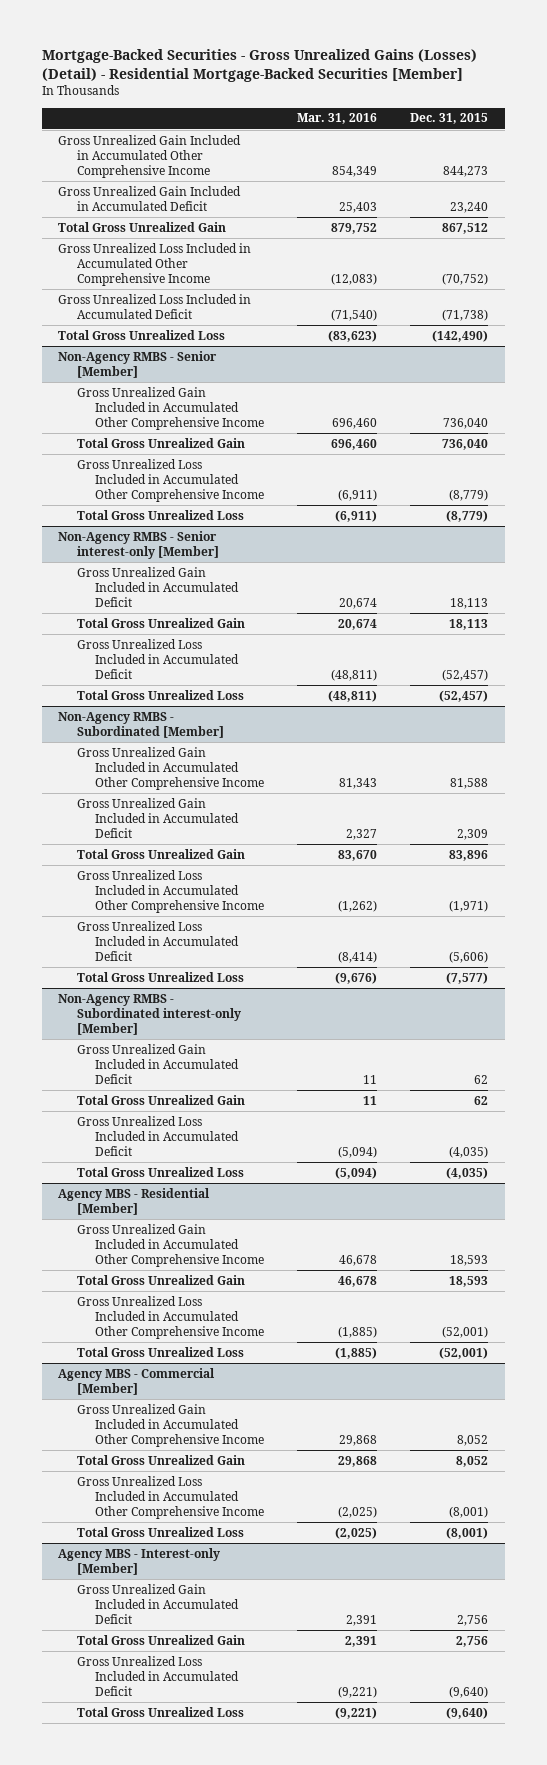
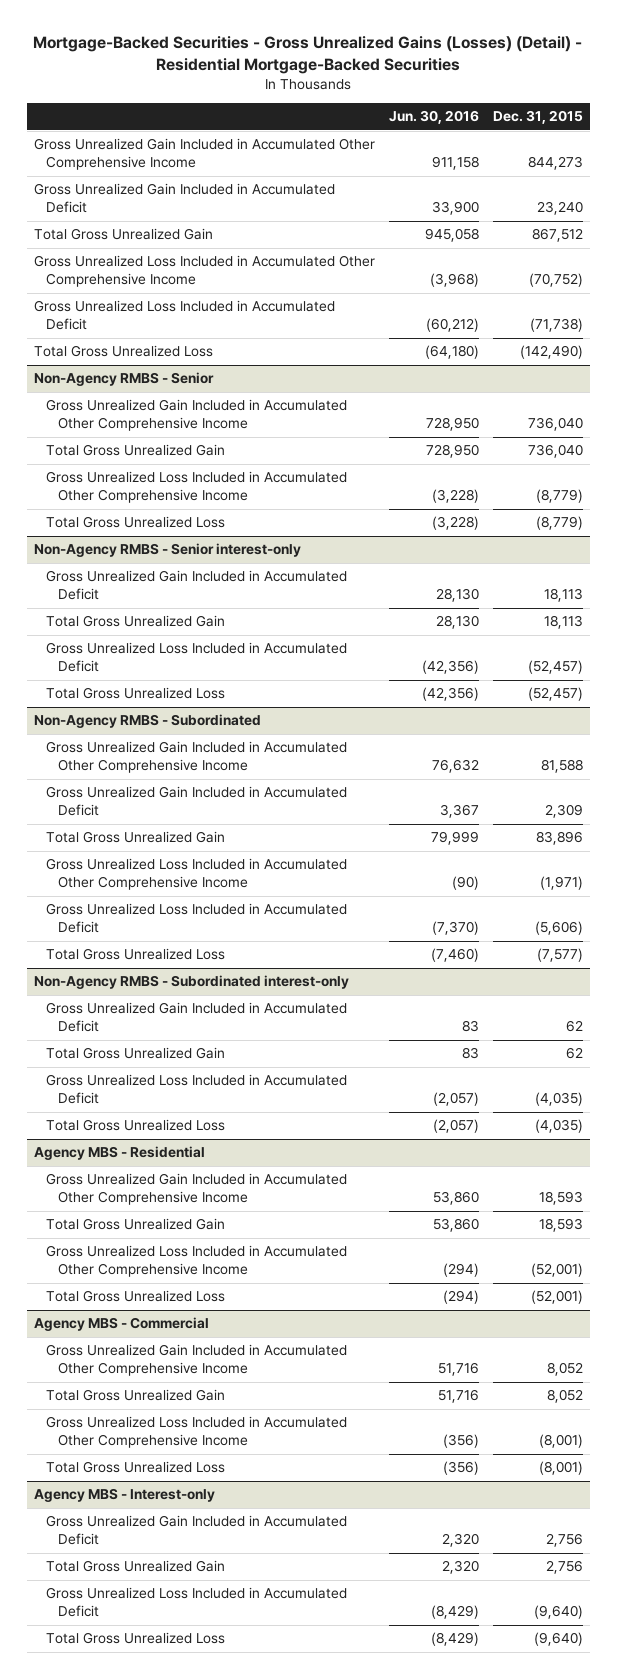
[41,49,477,83] Mortgage-Backed Securities - Gross Unrealized Gains (Losses) (Detail) - Residential Mortgage-Backed Securities [Member] -> [33,36,583,75] Mortgage-Backed Securities - Gross Unrealized Gains (Losses) (Detail) - Residential Mortgage-Backed Securities
[297,113,378,125] Mar. 31, 2016 -> none
none -> [388,110,479,125] Jun. 30, 2016
[58,350,218,378] Non-Agency RMBS - Senior [Member] -> [33,372,214,387] Non-Agency RMBS - Senior
[58,530,219,559] Non-Agency RMBS - Senior interest-only [Member] -> [33,543,301,558] Non-Agency RMBS - Senior interest-only
[58,711,224,738] Non-Agency RMBS - Subordinated [Member] -> [33,714,261,729] Non-Agency RMBS - Subordinated
[58,993,241,1035] Non-Agency RMBS - Subordinated interest-only [Member] -> [33,975,349,990] Non-Agency RMBS - Subordinated interest-only
[58,1187,211,1215] Agency MBS - Residential [Member] -> [33,1146,205,1161] Agency MBS - Residential
[58,1367,216,1395] Agency MBS - Commercial [Member] -> [33,1317,209,1332] Agency MBS - Commercial
[58,1547,221,1575] Agency MBS - Interest-only [Member] -> [33,1488,215,1503] Agency MBS - Interest-only

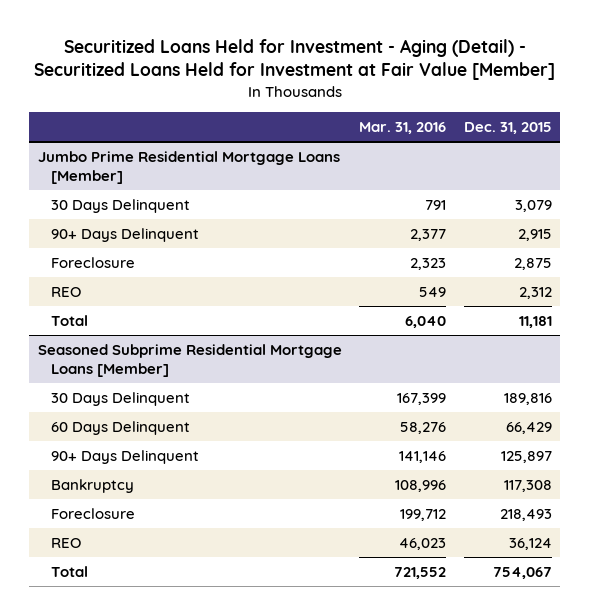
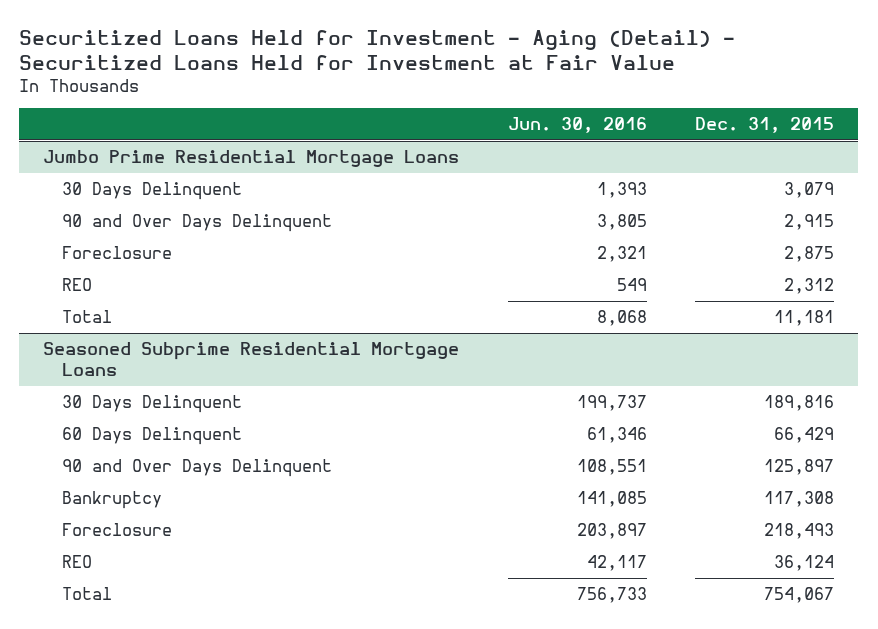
[33,38,555,81] Securitized Loans Held for Investment - Aging (Detail) - Securitized Loans Held for Investment at Fair Value [Member] -> [19,29,736,70] Securitized Loans Held for Investment - Aging (Detail) - Securitized Loans Held for Investment at Fair Value
[359,121,447,134] Mar. 31, 2016 -> none
none -> [507,117,647,134] Jun. 30, 2016
[37,151,340,184] Jumbo Prime Residential Mortgage Loans [Member] -> [43,149,460,167] Jumbo Prime Residential Mortgage Loans
[50,228,199,243] 90+ Days Delinquent -> [62,213,333,232] 90 and Over Days Delinquent
[37,344,342,377] Seasoned Subprime Residential Mortgage Loans [Member] -> [43,341,460,377] Seasoned Subprime Residential Mortgage Loans
[50,450,199,465] 90+ Days Delinquent -> [62,458,333,477] 90 and Over Days Delinquent

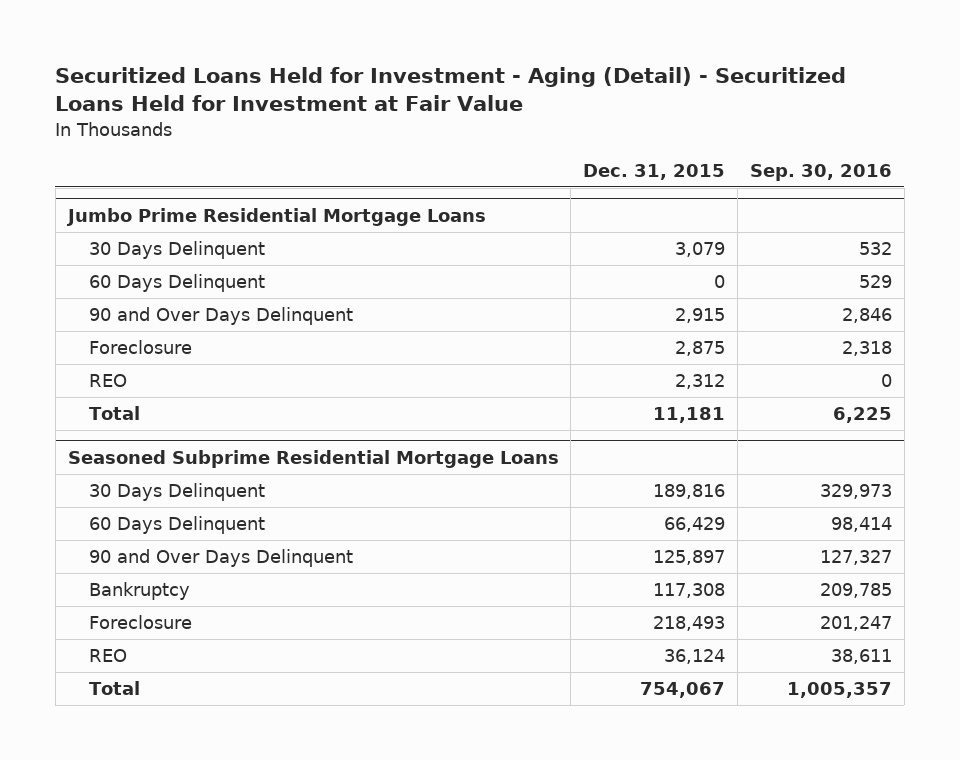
[507,117,647,134] Jun. 30, 2016 -> none
none -> [749,163,892,181] Sep. 30, 2016
none -> [88,274,265,293] 60 Days Delinquent

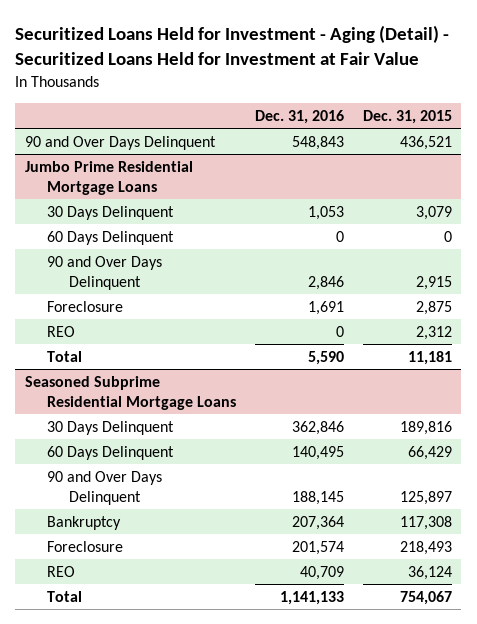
[749,163,892,181] Sep. 30, 2016 -> none
none -> [254,109,344,124] Dec. 31, 2016
none -> [24,135,216,150] 90 and Over Days Delinquent

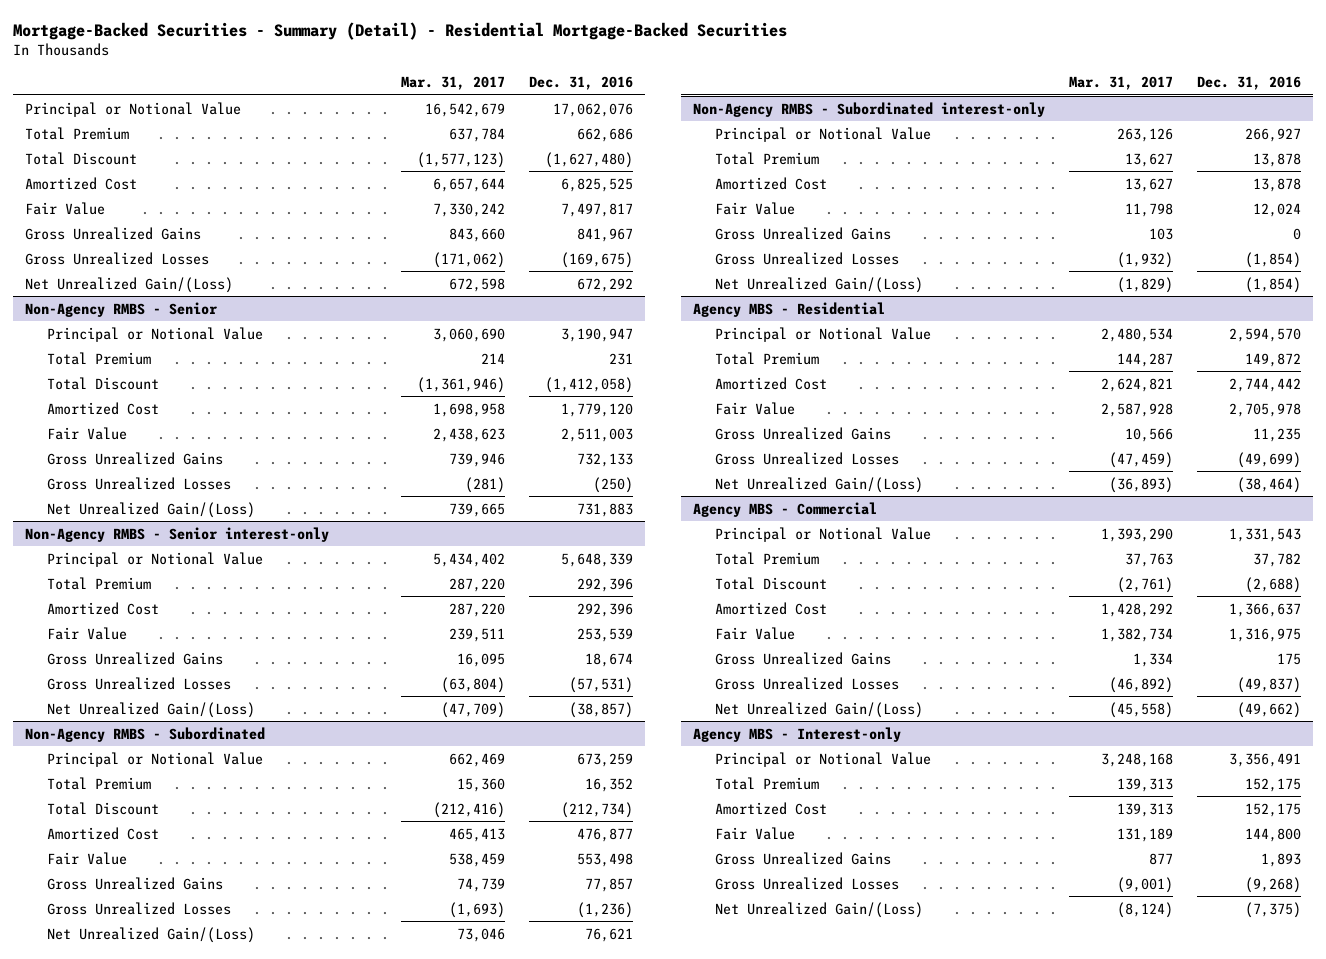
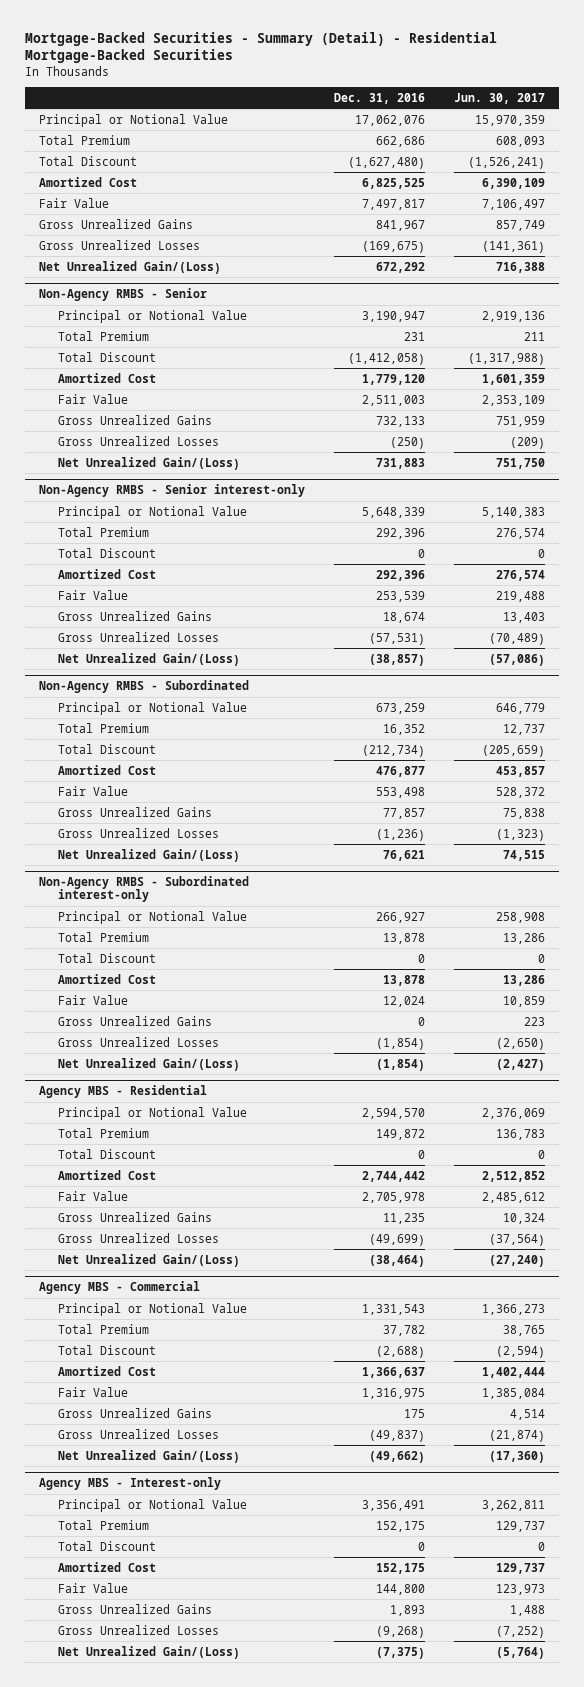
[400,76,505,91] Mar. 31, 2017 -> none
none -> [453,92,545,104] Jun. 30, 2017
none -> [57,547,156,558] Total Discount
none -> [57,952,156,963] Total Discount
none -> [57,1148,156,1159] Total Discount
none -> [57,1540,156,1551] Total Discount

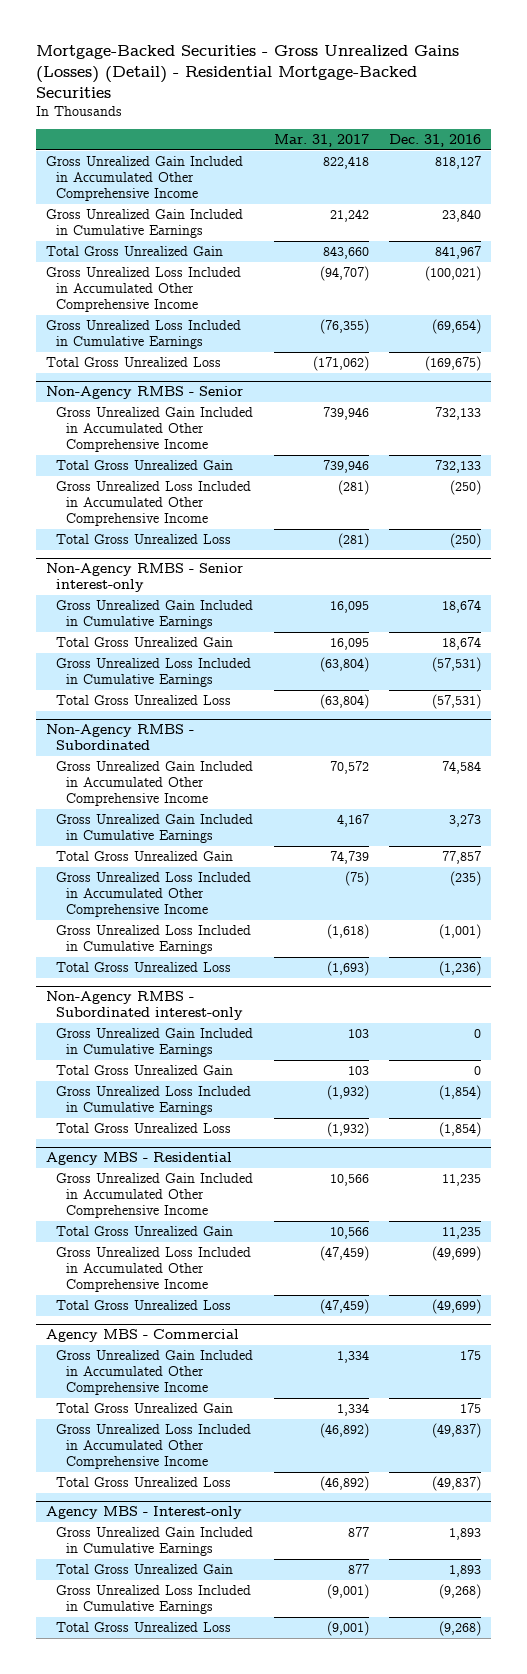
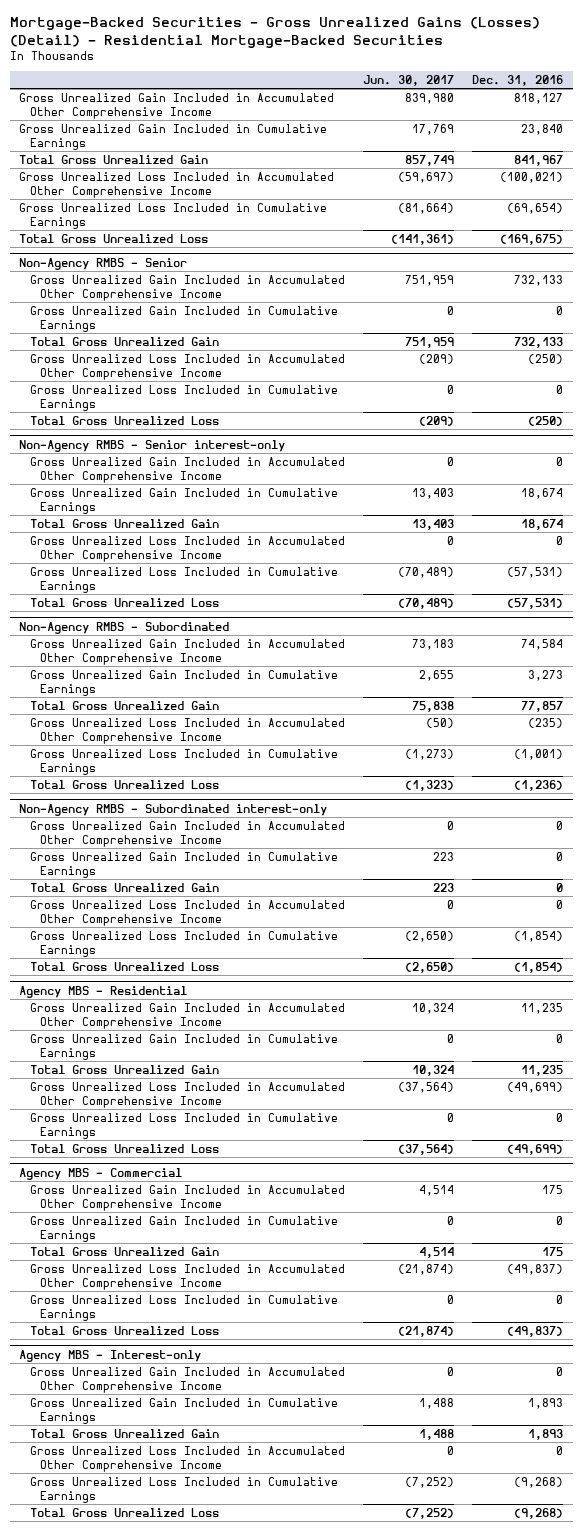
[273,134,369,148] Mar. 31, 2017 -> none
none -> [363,75,455,87] Jun. 30, 2017
none -> [29,305,338,332] Gross Unrealized Gain Included in Cumulative Earnings
none -> [29,384,338,411] Gross Unrealized Loss Included in Cumulative Earnings
none -> [29,456,345,483] Gross Unrealized Gain Included in Accumulated Other Comprehensive Income
none -> [29,535,345,562] Gross Unrealized Loss Included in Accumulated Other Comprehensive Income
none -> [29,820,345,847] Gross Unrealized Gain Included in Accumulated Other Comprehensive Income
none -> [29,899,345,926] Gross Unrealized Loss Included in Accumulated Other Comprehensive Income
none -> [29,1033,338,1060] Gross Unrealized Gain Included in Cumulative Earnings
none -> [29,1112,338,1139] Gross Unrealized Loss Included in Cumulative Earnings
none -> [29,1215,338,1242] Gross Unrealized Gain Included in Cumulative Earnings
none -> [29,1294,338,1321] Gross Unrealized Loss Included in Cumulative Earnings
none -> [29,1366,345,1393] Gross Unrealized Gain Included in Accumulated Other Comprehensive Income
none -> [29,1445,345,1472] Gross Unrealized Loss Included in Accumulated Other Comprehensive Income

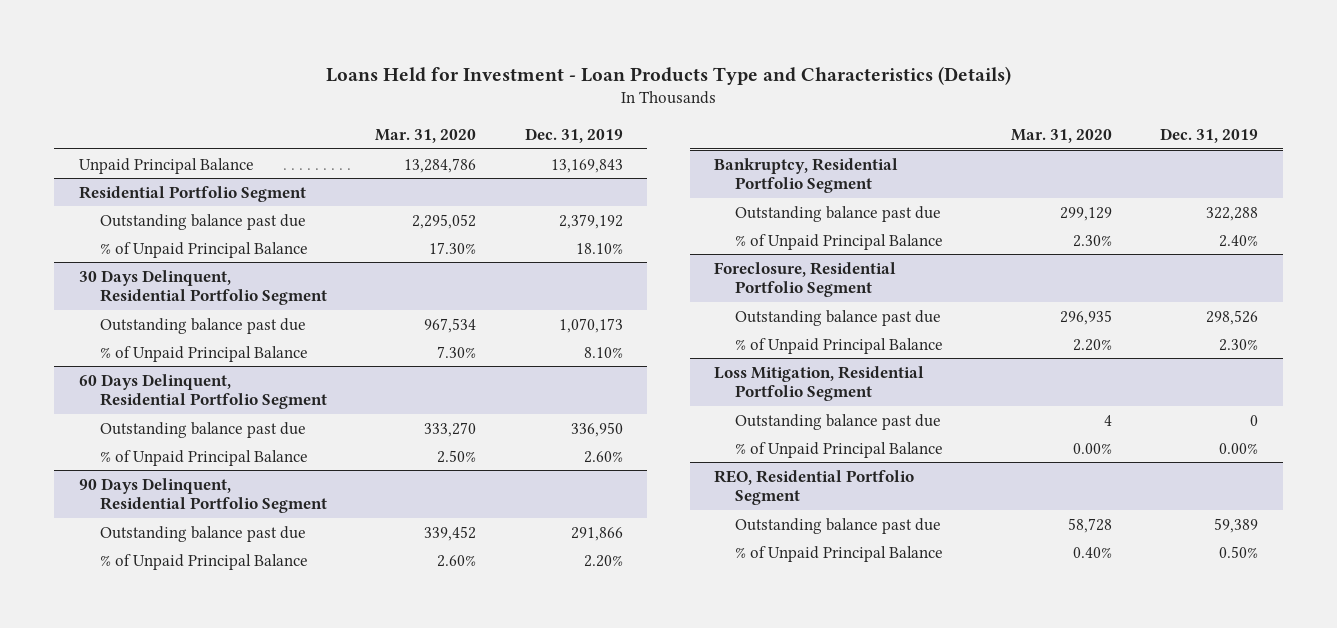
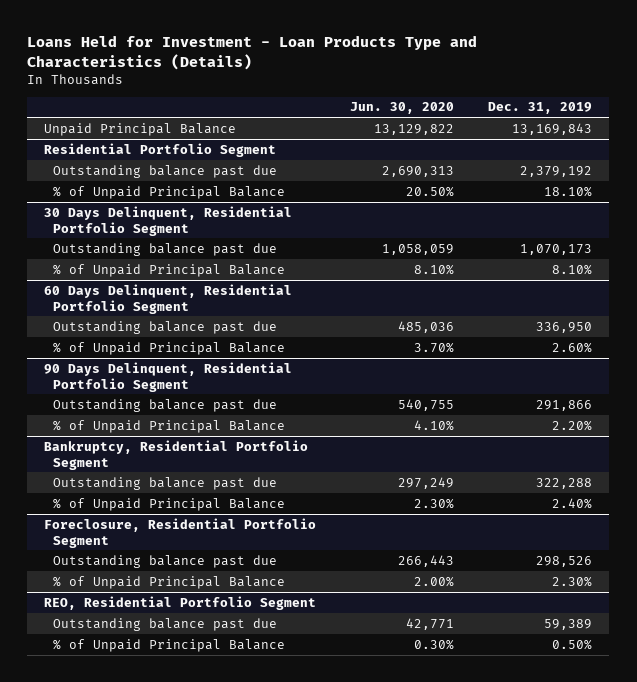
[375,128,477,143] Mar. 31, 2020 -> none
none -> [350,102,455,115] Jun. 30, 2020
[714,365,925,402] Loss Mitigation, Residential Portfolio Segment -> none
[735,413,942,430] Outstanding balance past due -> none
[735,441,944,458] % of Unpaid Principal Balance -> none

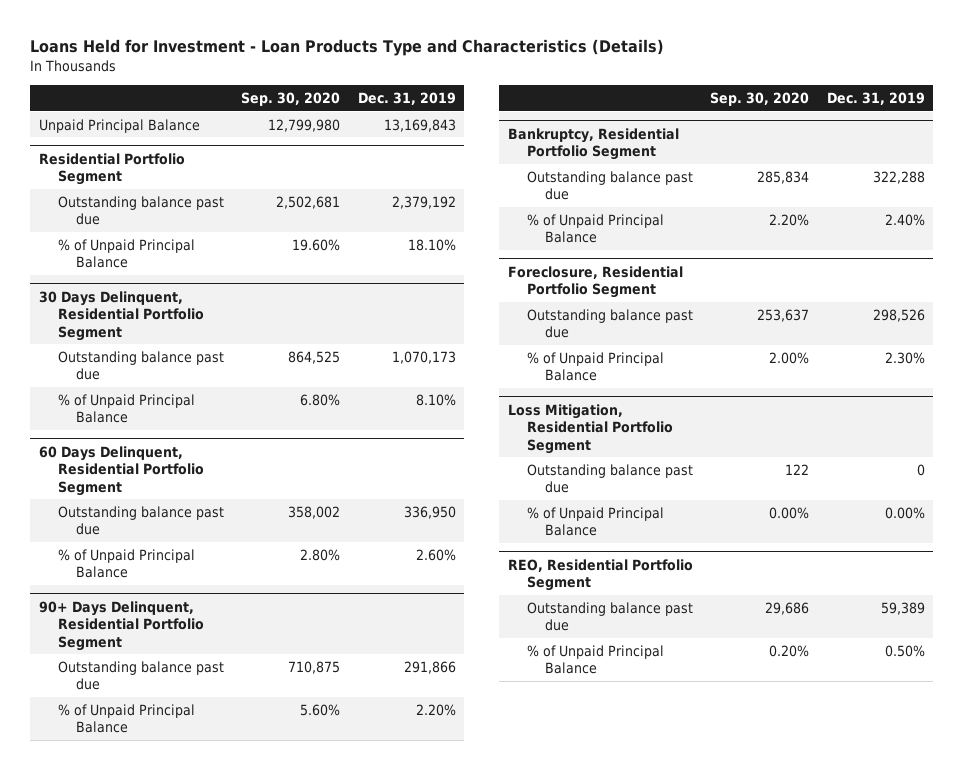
[350,102,455,115] Jun. 30, 2020 -> none
none -> [241,92,341,107] Sep. 30, 2020
[44,361,293,392] 90 Days Delinquent, Residential Portfolio Segment -> [39,600,204,651] 90+ Days Delinquent, Residential Portfolio Segment
none -> [508,403,673,454] Loss Mitigation, Residential Portfolio Segment
none -> [526,463,693,494] Outstanding balance past due
none -> [526,506,664,537] % of Unpaid Principal Balance

